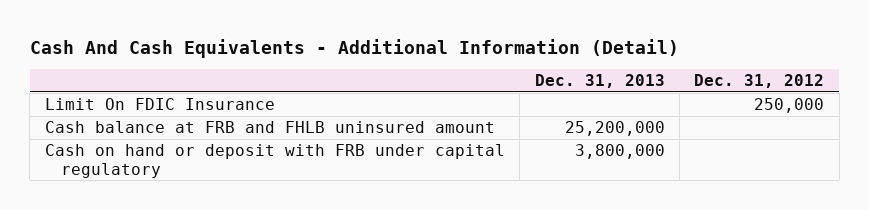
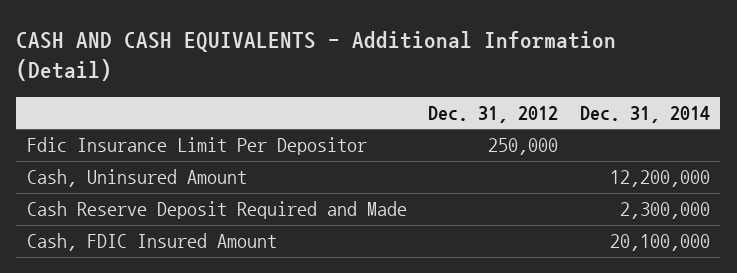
[29,38,679,58] Cash And Cash Equivalents - Additional Information (Detail) -> [16,30,617,82] CASH AND CASH EQUIVALENTS - Additional Information (Detail)
[534,74,665,89] Dec. 31, 2013 -> none
none -> [579,105,710,123] Dec. 31, 2014
[44,97,275,110] Limit On FDIC Insurance -> [26,137,367,156] Fdic Insurance Limit Per Depositor
[44,120,495,133] Cash balance at FRB and FHLB uninsured amount -> [26,169,247,188] Cash, Uninsured Amount
[44,143,505,178] Cash on hand or deposit with FRB under capital regulatory -> [26,201,407,220] Cash Reserve Deposit Required and Made
none -> [26,233,277,252] Cash, FDIC Insured Amount

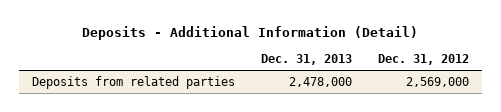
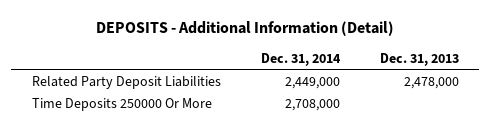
[82,25,419,40] Deposits - Additional Information (Detail) -> [96,21,395,37] DEPOSITS - Additional Information (Detail)
[377,54,469,66] Dec. 31, 2012 -> none
none -> [260,52,341,66] Dec. 31, 2014
[31,76,235,90] Deposits from related parties -> [31,75,221,89] Related Party Deposit Liabilities
none -> [31,97,212,111] Time Deposits 250000 Or More

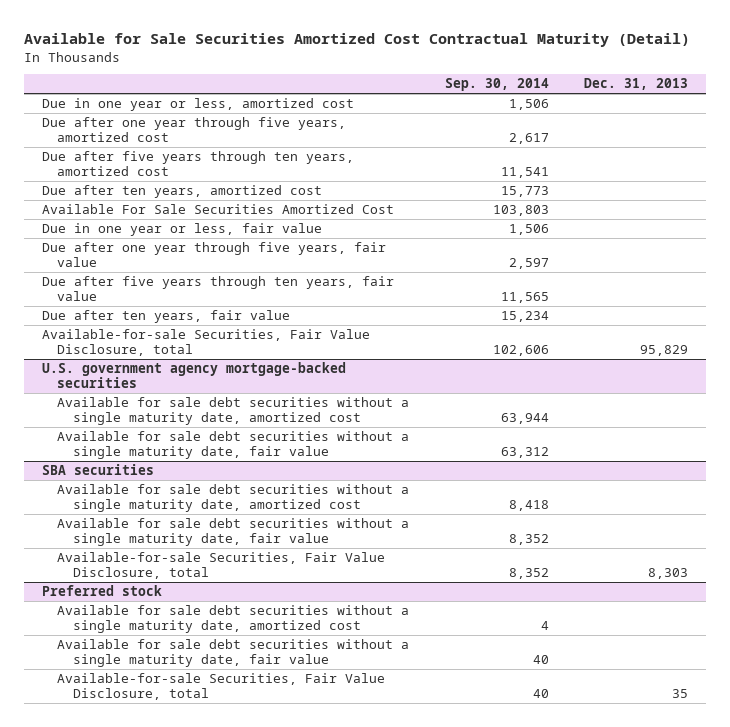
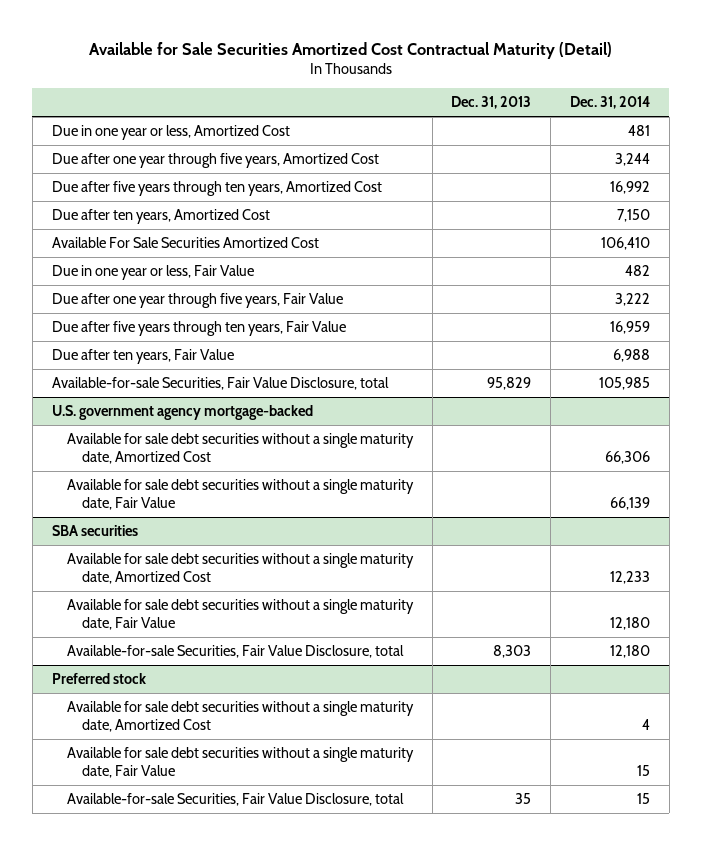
[444,78,549,92] Sep. 30, 2014 -> none
none -> [569,96,650,110] Dec. 31, 2014
[41,98,354,112] Due in one year or less, amortized cost -> [51,124,290,140] Due in one year or less, Amortized Cost
[41,117,346,143] Due after one year through five years, amortized cost -> [51,152,379,168] Due after one year through five years, Amortized Cost
[41,151,354,177] Due after five years through ten years, amortized cost -> [51,180,382,196] Due after five years through ten years, Amortized Cost
[41,185,322,199] Due after ten years, amortized cost -> [51,208,270,224] Due after ten years, Amortized Cost
[41,223,322,237] Due in one year or less, fair value -> [51,264,254,280] Due in one year or less, Fair Value
[41,242,386,268] Due after one year through five years, fair value -> [51,292,343,308] Due after one year through five years, Fair Value
[41,276,394,302] Due after five years through ten years, fair value -> [51,320,346,336] Due after five years through ten years, Fair Value
[41,310,290,324] Due after ten years, fair value -> [51,348,234,364] Due after ten years, Fair Value
[41,362,346,389] U.S. government agency mortgage-backed securities -> [51,404,313,420] U.S. government agency mortgage-backed
[57,397,410,426] Available for sale debt securities without a single maturity date, amortized cost -> [66,432,414,465] Available for sale debt securities without a single maturity date, Amortized Cost
[57,431,410,460] Available for sale debt securities without a single maturity date, fair value -> [66,478,414,511] Available for sale debt securities without a single maturity date, Fair Value
[57,484,410,513] Available for sale debt securities without a single maturity date, amortized cost -> [66,552,414,585] Available for sale debt securities without a single maturity date, Amortized Cost
[57,518,410,547] Available for sale debt securities without a single maturity date, fair value -> [66,598,414,631] Available for sale debt securities without a single maturity date, Fair Value
[57,605,410,634] Available for sale debt securities without a single maturity date, amortized cost -> [66,700,414,733] Available for sale debt securities without a single maturity date, Amortized Cost
[57,639,410,668] Available for sale debt securities without a single maturity date, fair value -> [66,746,414,779] Available for sale debt securities without a single maturity date, Fair Value

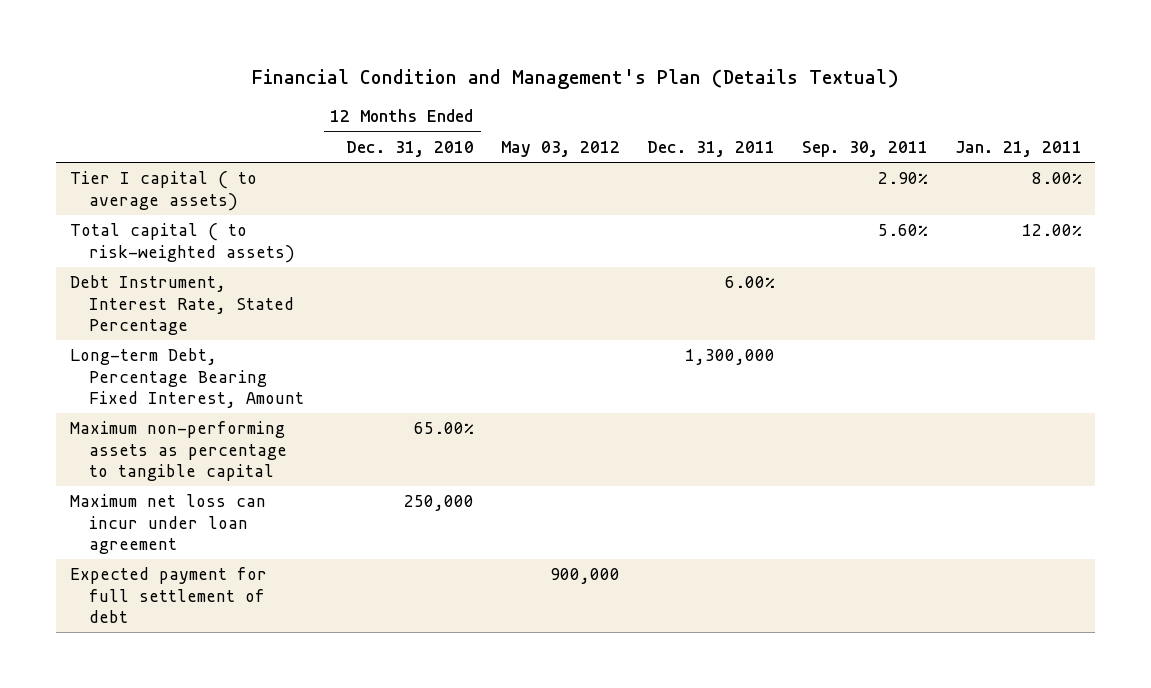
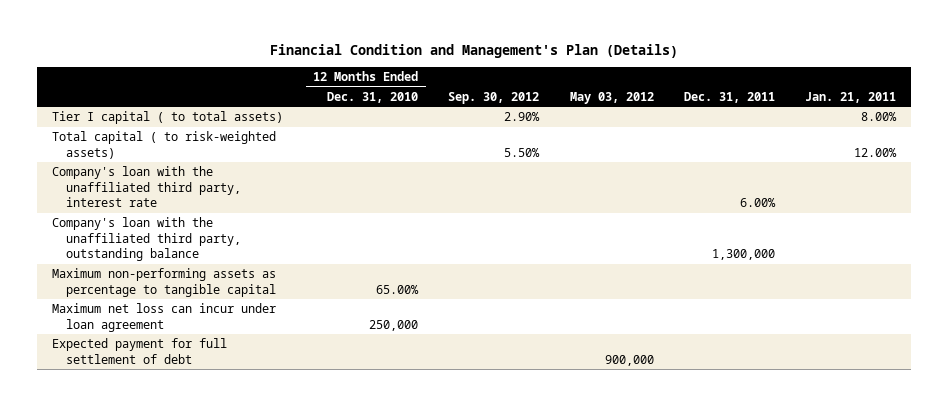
[251,68,899,89] Financial Condition and Management's Plan (Details Textual) -> [270,44,679,59] Financial Condition and Management's Plan (Details)
[801,141,928,158] Sep. 30, 2011 -> none
none -> [448,91,540,104] Sep. 30, 2012
[69,171,257,211] Tier I capital ( to average assets) -> [51,111,283,125] Tier I capital ( to total assets)
[69,275,295,336] Debt Instrument, Interest Rate, Stated Percentage -> [51,166,242,208] Company's loan with the unaffiliated third party, interest rate
[69,348,305,409] Long-term Debt, Percentage Bearing Fixed Interest, Amount -> [51,217,242,262] Company's loan with the unaffiliated third party, outstanding balance

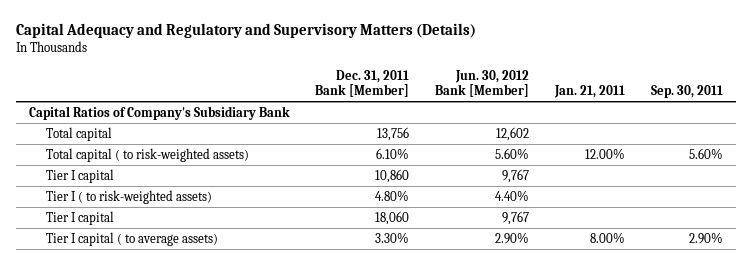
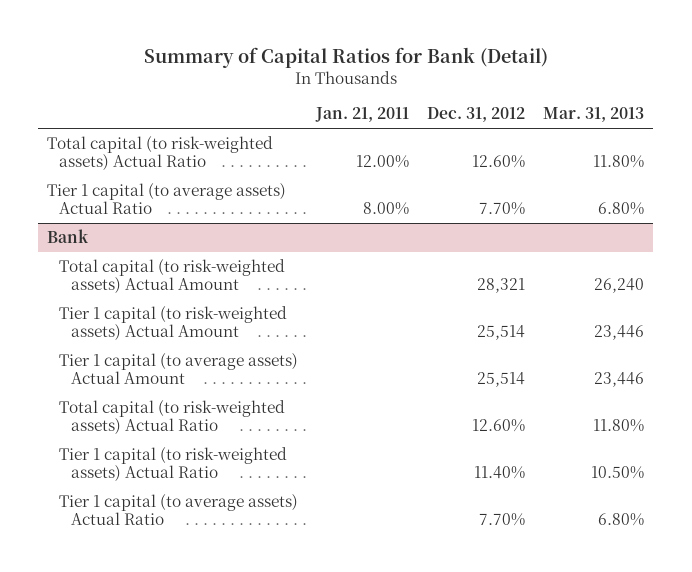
[15,23,476,39] Capital Adequacy and Regulatory and Supervisory Matters (Details) -> [143,46,548,68] Summary of Capital Ratios for Bank (Detail)
[315,69,410,98] Dec. 31, 2011 Bank [Member] -> none
[435,69,530,98] Jun. 30, 2012 Bank [Member] -> none
[651,85,724,99] Sep. 30, 2011 -> none
none -> [427,107,526,123] Dec. 31, 2012
none -> [543,107,645,123] Mar. 31, 2013
[28,105,290,120] Capital Ratios of Company's Subsidiary Bank -> none
[45,126,112,141] Total capital -> none
[45,168,114,183] Tier I capital -> none
[45,189,212,204] Tier I ( to risk-weighted assets) -> none
[45,210,114,225] Tier I capital -> none
[45,147,249,162] Total capital ( to risk-weighted assets) -> [47,136,274,172] Total capital (to risk-weighted assets) Actual Ratio
[45,231,218,246] Tier I capital ( to average assets) -> [47,183,287,215] Tier 1 capital (to average assets) Actual Ratio
none -> [47,229,90,244] Bank
none -> [59,259,286,295] Total capital (to risk-weighted assets) Actual Amount
none -> [59,306,288,342] Tier 1 capital (to risk-weighted assets) Actual Amount
none -> [59,353,299,385] Tier 1 capital (to average assets) Actual Amount
none -> [59,400,286,436] Total capital (to risk-weighted assets) Actual Ratio
none -> [59,447,288,483] Tier 1 capital (to risk-weighted assets) Actual Ratio
none -> [59,494,299,526] Tier 1 capital (to average assets) Actual Ratio

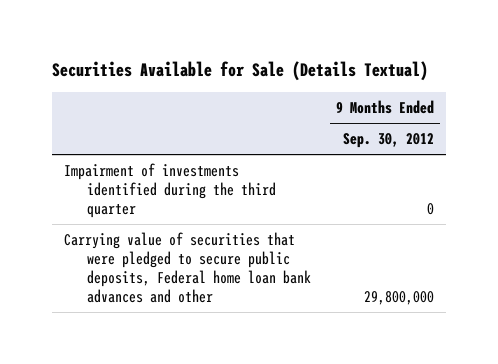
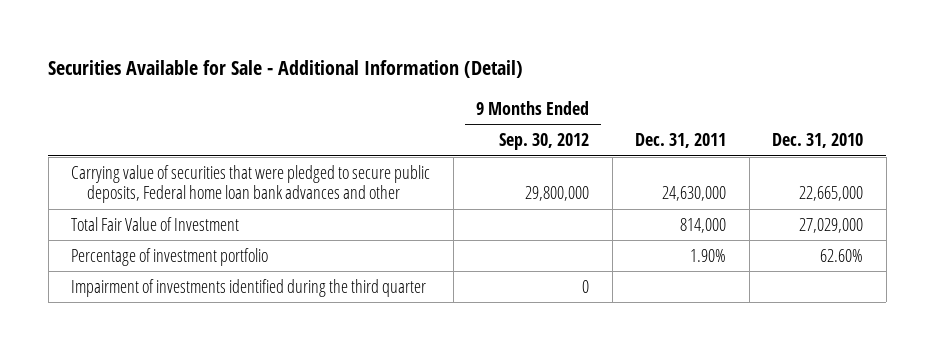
[51,61,428,82] Securities Available for Sale (Details Textual) -> [48,60,524,79] Securities Available for Sale - Additional Information (Detail)
none -> [635,133,727,149] Dec. 31, 2011
none -> [772,133,864,149] Dec. 31, 2010
none -> [71,216,240,231] Total Fair Value of Investment
none -> [71,247,269,266] Percentage of investment portfolio
[64,163,276,219] Impairment of investments identified during the third quarter -> [71,278,427,297] Impairment of investments identified during the third quarter

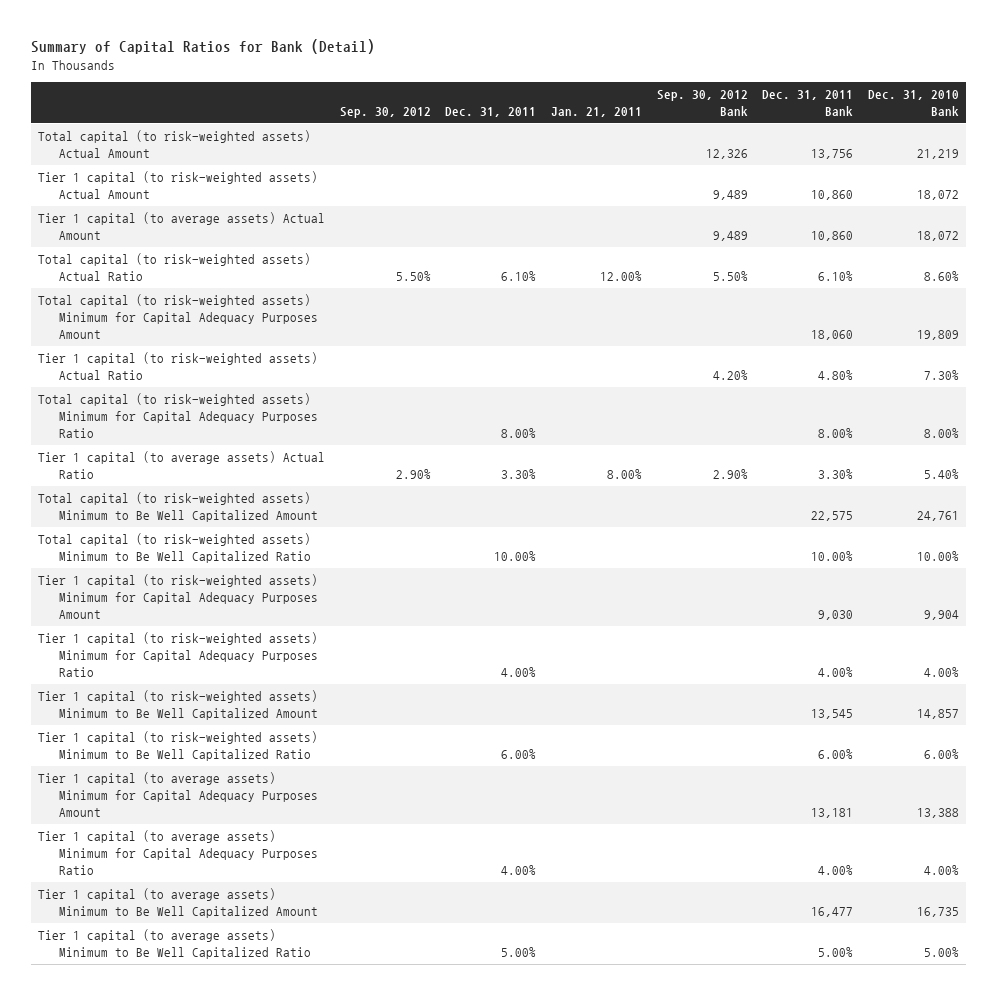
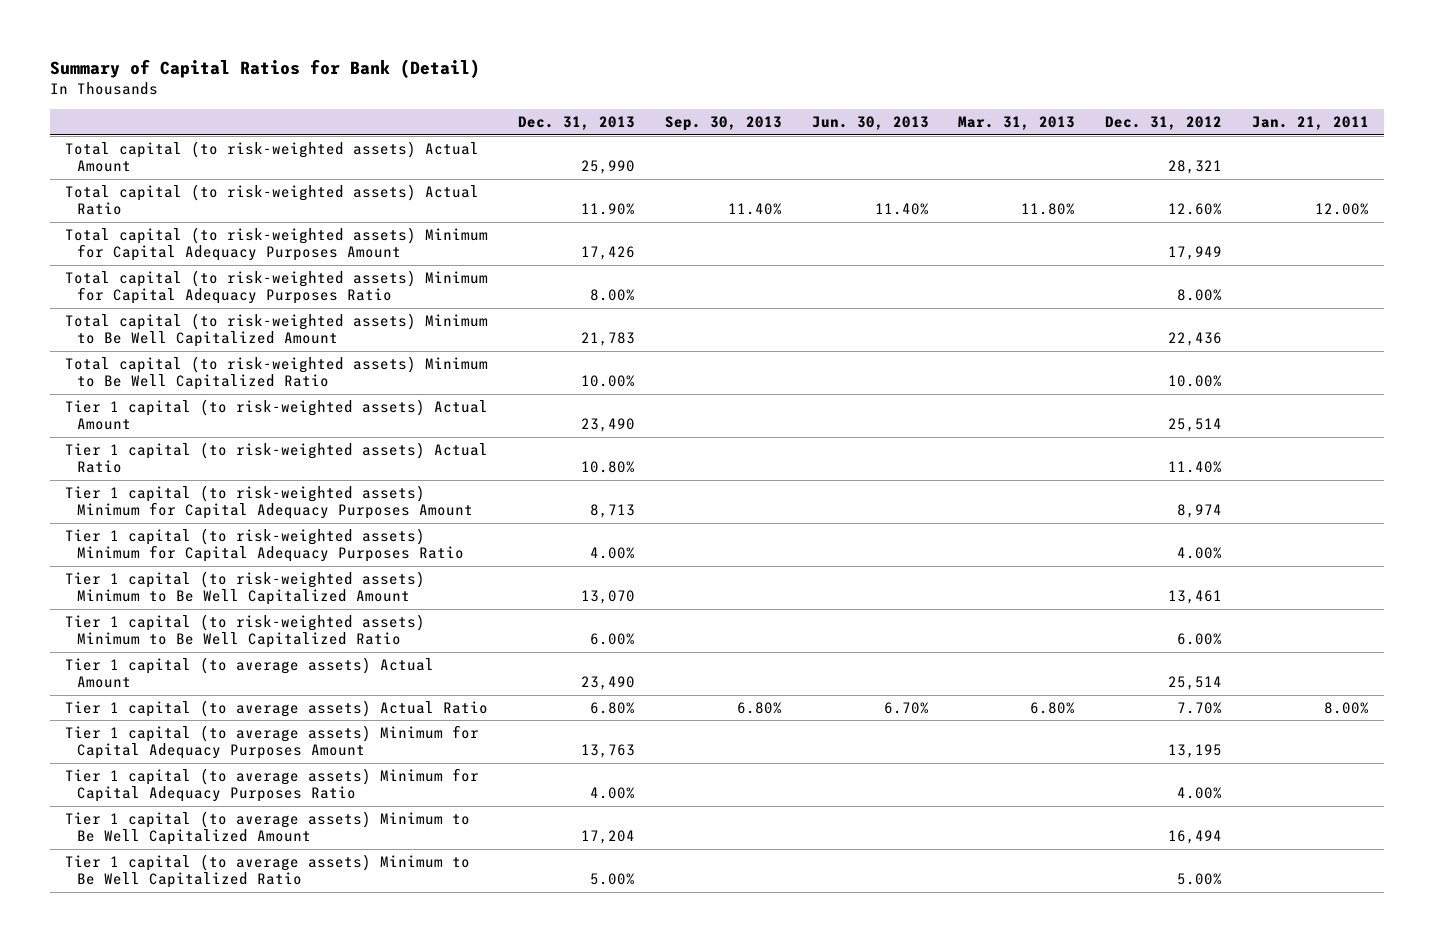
[339,107,431,119] Sep. 30, 2012 -> none
[445,107,537,118] Dec. 31, 2011 -> none
[656,90,748,117] Sep. 30, 2012 Bank -> none
[762,90,854,117] Dec. 31, 2011 Bank -> none
[867,90,959,117] Dec. 31, 2010 Bank -> none
none -> [517,116,635,131] Dec. 31, 2013
none -> [664,116,782,132] Sep. 30, 2013
none -> [811,116,929,131] Jun. 30, 2013
none -> [958,116,1076,131] Mar. 31, 2013
none -> [1105,116,1223,131] Dec. 31, 2012
[38,170,319,199] Tier 1 capital (to risk-weighted assets) Actual Amount -> [65,398,489,431] Tier 1 capital (to risk-weighted assets) Actual Amount
[38,351,319,380] Tier 1 capital (to risk-weighted assets) Actual Ratio -> [65,441,489,474] Tier 1 capital (to risk-weighted assets) Actual Ratio
[38,211,326,240] Tier 1 capital (to average assets) Actual Amount -> [65,656,435,689] Tier 1 capital (to average assets) Actual Amount
[38,450,326,479] Tier 1 capital (to average assets) Actual Ratio -> [65,699,489,717] Tier 1 capital (to average assets) Actual Ratio

